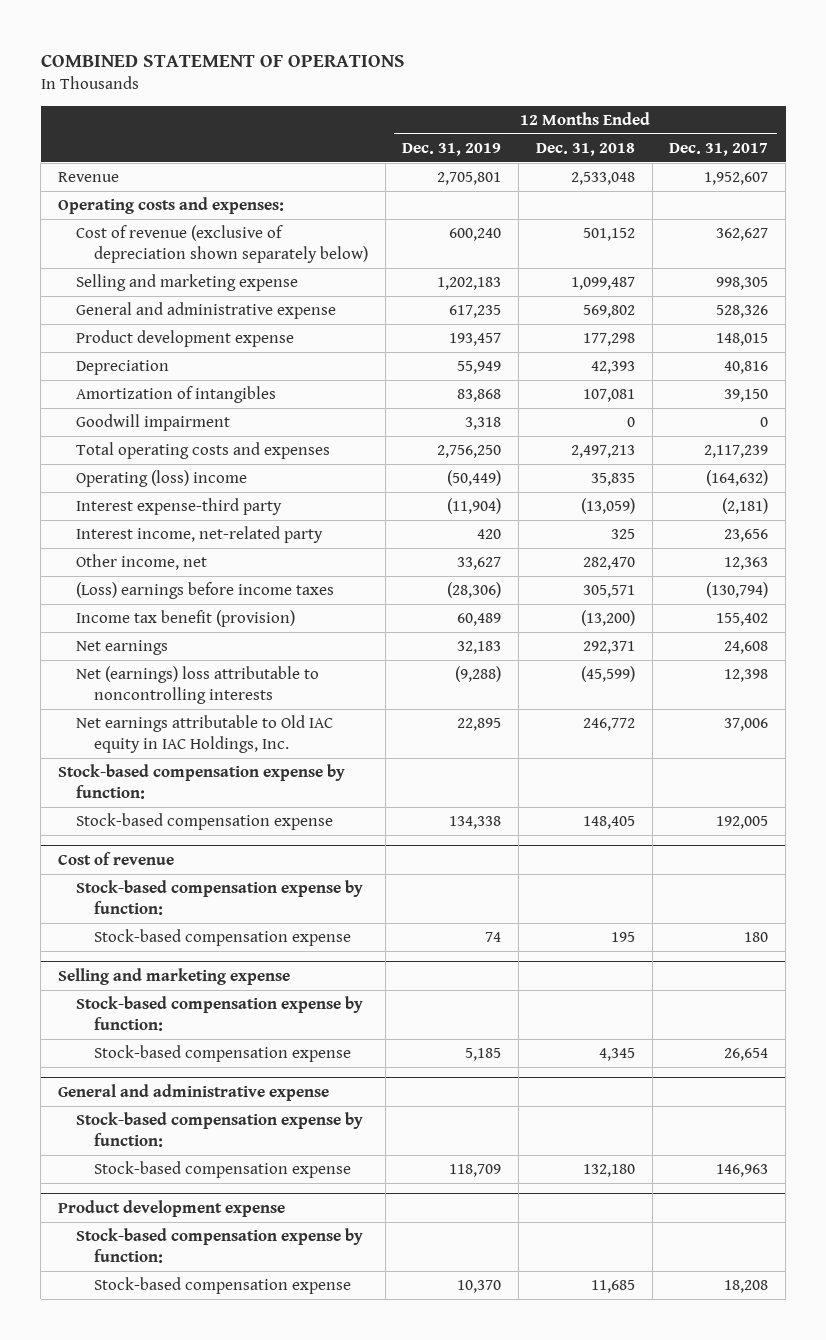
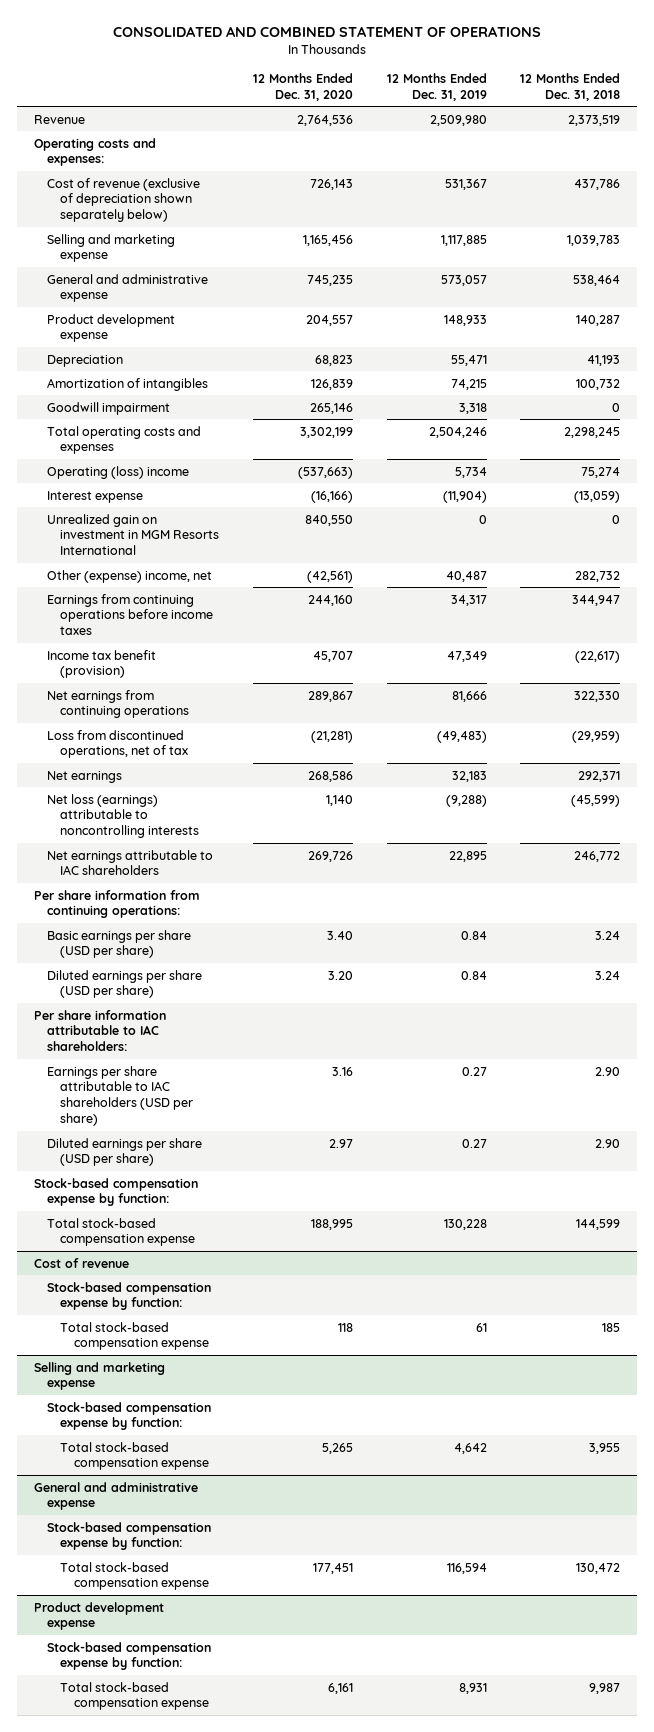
[40,53,405,67] COMBINED STATEMENT OF OPERATIONS -> [113,25,542,37] CONSOLIDATED AND COMBINED STATEMENT OF OPERATIONS
[669,143,769,157] Dec. 31, 2017 -> none
none -> [253,72,354,101] 12 Months Ended Dec. 31, 2020
[437,172,502,186] 2,705,801 -> [429,114,487,126] 2,509,980
[570,172,635,186] 2,533,048 -> [568,114,621,126] 2,373,519
[449,228,502,242] 600,240 -> [444,178,487,190] 531,367
[582,228,635,242] 501,152 -> [574,178,621,190] 437,786
[437,277,502,291] 1,202,183 -> [440,234,487,246] 1,117,885
[570,277,635,291] 1,099,487 -> [567,234,621,246] 1,039,783
[449,305,502,319] 617,235 -> [440,274,487,286] 573,057
[582,305,635,319] 569,802 -> [573,274,621,286] 538,464
[449,333,502,347] 193,457 -> [443,314,487,326] 148,933
[582,333,635,347] 177,298 -> [576,314,621,326] 140,287
[457,361,502,375] 55,949 -> [450,354,487,366] 55,471
[590,361,635,375] 42,393 -> [587,354,621,366] 41,193
[457,389,502,403] 83,868 -> [450,378,487,390] 74,215
[582,389,635,403] 107,081 -> [576,378,621,390] 100,732
[75,526,323,544] Interest income, net-related party -> none
[437,445,502,459] 2,756,250 -> [428,426,487,438] 2,504,246
[570,445,635,459] 2,497,213 -> [564,426,621,438] 2,298,245
[447,470,502,487] (50,449) -> [454,466,487,478] 5,734
[590,473,635,487] 35,835 -> [581,466,621,478] 75,274
[75,498,282,516] Interest expense-third party -> [47,490,144,503] Interest expense
none -> [47,513,220,556] Unrealized gain on investment in MGM Resorts International
[75,554,207,571] Other income, net -> [47,569,213,583] Other (expense) income, net
[457,557,502,571] 33,627 -> [445,570,487,582] 40,487
[582,557,635,571] 282,470 -> [575,570,621,582] 282,732
[75,582,334,600] (Loss) earnings before income taxes -> [47,593,214,636] Earnings from continuing operations before income taxes
[447,582,502,599] (28,306) -> [450,594,487,606] 34,317
[582,585,635,599] 305,571 -> [572,594,621,606] 344,947
[457,613,502,627] 60,489 -> [446,650,487,662] 47,349
[580,610,635,627] (13,200) -> [575,650,621,663] (22,617)
none -> [47,689,190,719] Net earnings from continuing operations
none -> [47,729,189,759] Loss from discontinued operations, net of tax
[75,666,319,705] Net (earnings) loss attributable to noncontrolling interests -> [47,793,200,839] Net loss (earnings) attributable to noncontrolling interests
[75,715,333,754] Net earnings attributable to Old IAC equity in IAC Holdings, Inc. -> [47,849,214,876] Net earnings attributable to IAC shareholders
none -> [33,889,200,919] Per share information from continuing operations:
none -> [47,929,192,959] Basic earnings per share (USD per share)
none -> [47,969,203,999] Diluted earnings per share (USD per share)
none -> [33,1009,166,1052] Per share information attributable to IAC shareholders:
none -> [47,1065,194,1127] Earnings per share attributable to IAC shareholders (USD per share)
none -> [47,1137,203,1167] Diluted earnings per share (USD per share)
[75,813,333,831] Stock-based compensation expense -> [47,1217,196,1247] Total stock-based compensation expense
[449,816,502,830] 134,338 -> [443,1218,487,1230] 130,228
[582,816,635,830] 148,405 -> [576,1218,621,1230] 144,599
[93,929,351,947] Stock-based compensation expense -> [60,1321,209,1351] Total stock-based compensation expense
[485,932,502,943] 74 -> [475,1322,487,1332] 61
[610,932,635,943] 195 -> [602,1322,621,1332] 185
[93,1045,351,1063] Stock-based compensation expense -> [60,1441,209,1471] Total stock-based compensation expense
[465,1048,502,1062] 5,185 -> [453,1442,487,1454] 4,642
[598,1048,635,1062] 4,345 -> [589,1442,621,1454] 3,955
[93,1161,351,1179] Stock-based compensation expense -> [60,1561,209,1591] Total stock-based compensation expense
[449,1164,502,1178] 118,709 -> [446,1562,487,1574] 116,594
[582,1164,635,1178] 132,180 -> [576,1562,621,1574] 130,472
[93,1277,351,1295] Stock-based compensation expense -> [60,1681,209,1711] Total stock-based compensation expense
[457,1280,502,1294] 10,370 -> [458,1682,487,1694] 8,931
[590,1280,635,1294] 11,685 -> [589,1682,621,1694] 9,987

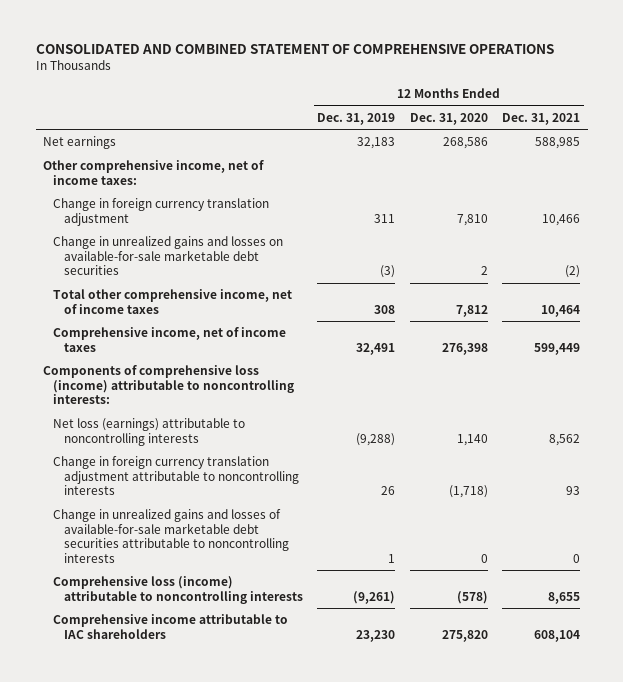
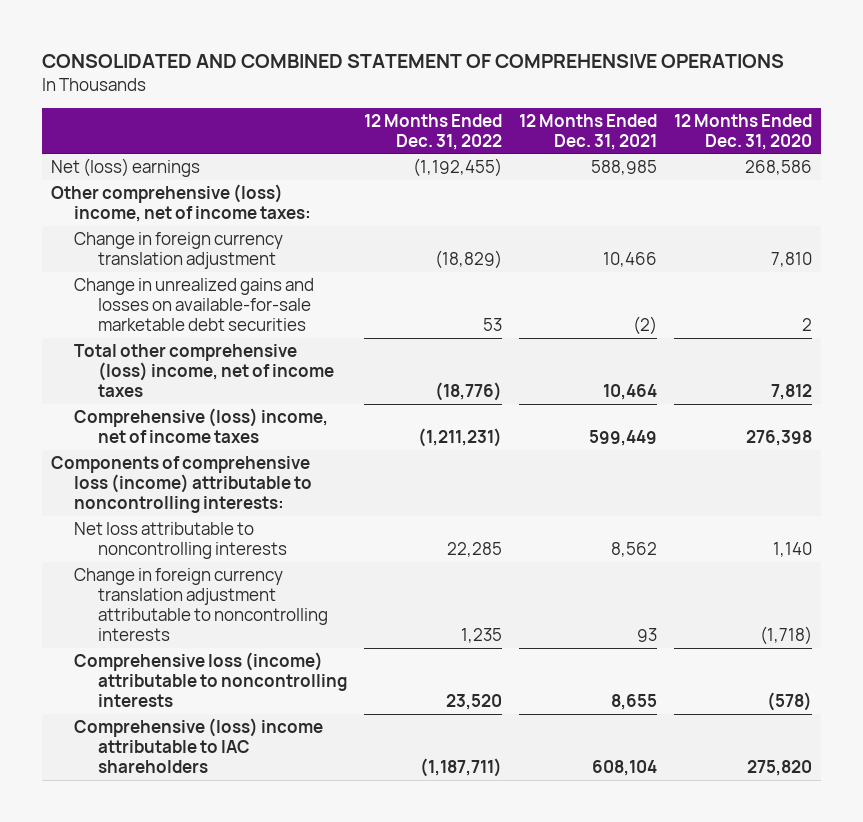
[317,112,396,125] Dec. 31, 2019 -> none
none -> [363,113,502,150] 12 Months Ended Dec. 31, 2022
[42,136,116,150] Net earnings -> [50,158,200,178] Net (loss) earnings
[42,160,264,185] Other comprehensive income, net of income taxes: -> [50,184,312,223] Other comprehensive (loss) income, net of income taxes:
[53,289,293,314] Total other comprehensive income, net of income taxes -> [74,344,334,397] Total other comprehensive (loss) income, net of income taxes
[53,327,287,352] Comprehensive income, net of income taxes -> [74,408,329,444] Comprehensive (loss) income, net of income taxes
[53,418,246,446] Net loss (earnings) attributable to noncontrolling interests -> [74,522,287,560] Net loss attributable to noncontrolling interests
[53,509,289,564] Change in unrealized gains and losses of available-for-sale marketable debt securities attributable to noncontrolling interests -> none
[53,614,289,639] Comprehensive income attributable to IAC shareholders -> [74,718,324,773] Comprehensive (loss) income attributable to IAC shareholders

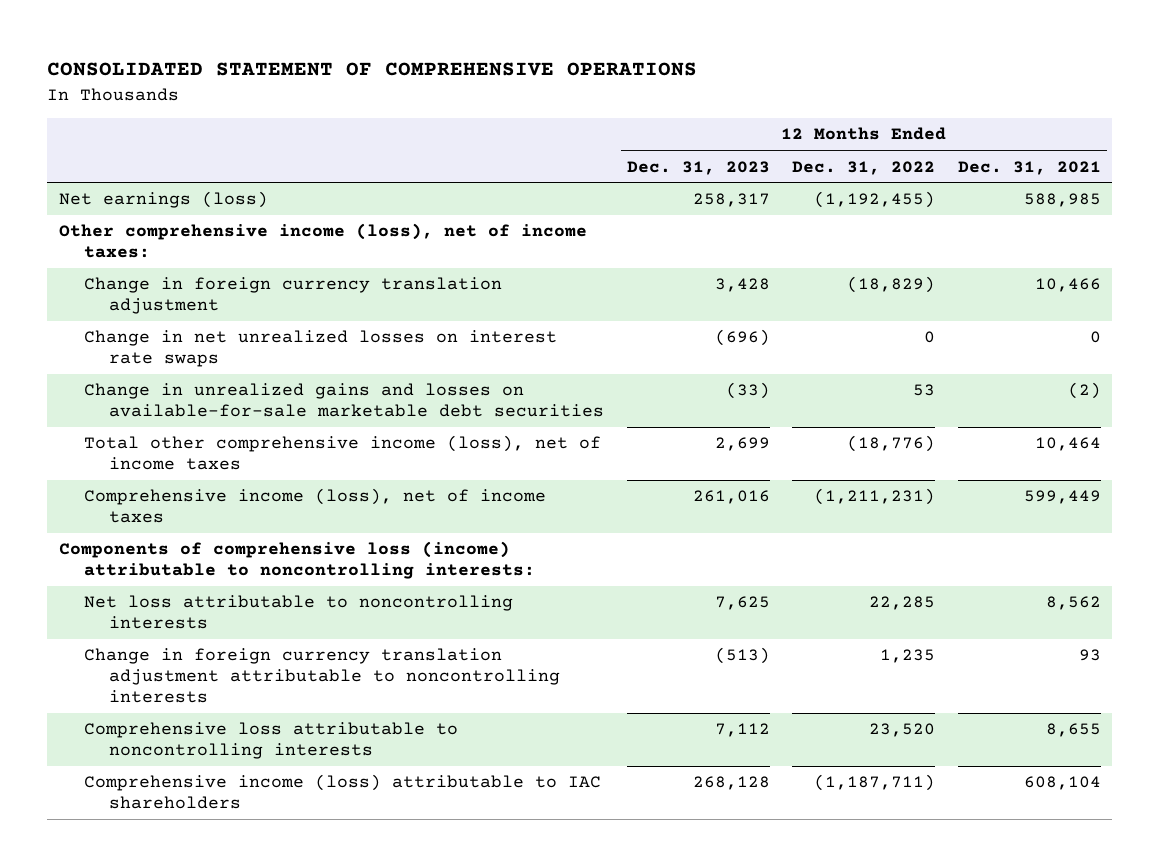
[42,54,785,69] CONSOLIDATED AND COMBINED STATEMENT OF COMPREHENSIVE OPERATIONS -> [47,62,698,77] CONSOLIDATED STATEMENT OF COMPREHENSIVE OPERATIONS
[674,113,813,150] 12 Months Ended Dec. 31, 2020 -> none
none -> [626,160,770,175] Dec. 31, 2023
[50,158,200,178] Net (loss) earnings -> [58,191,268,209] Net earnings (loss)
[50,184,312,223] Other comprehensive (loss) income, net of income taxes: -> [58,223,587,259] Other comprehensive income (loss), net of income taxes:
none -> [83,330,557,368] Change in net unrealized losses on interest rate swaps
[74,344,334,397] Total other comprehensive (loss) income, net of income taxes -> [83,435,601,471] Total other comprehensive income (loss), net of income taxes
[74,408,329,444] Comprehensive (loss) income, net of income taxes -> [83,488,546,524] Comprehensive income (loss), net of income taxes
[74,652,347,707] Comprehensive loss (income) attributable to noncontrolling interests -> [83,722,458,760] Comprehensive loss attributable to noncontrolling interests
[74,718,324,773] Comprehensive (loss) income attributable to IAC shareholders -> [83,774,601,810] Comprehensive income (loss) attributable to IAC shareholders

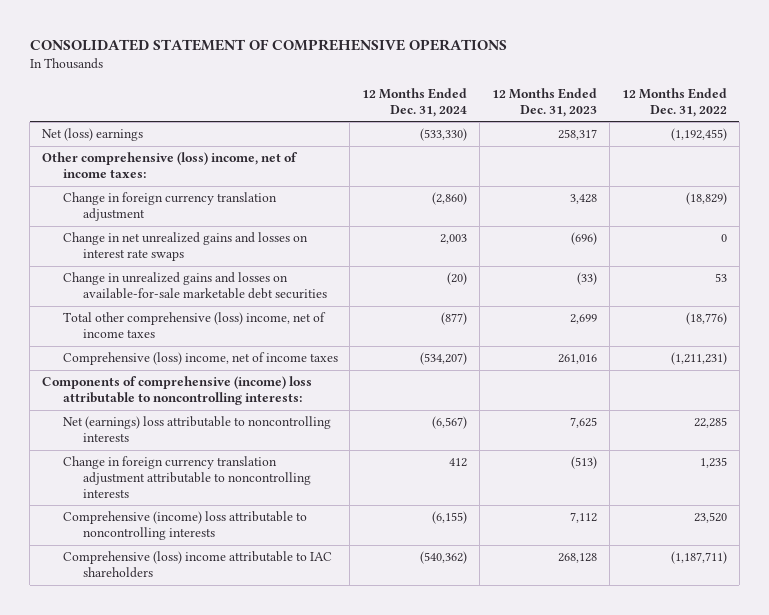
[958,160,1102,175] Dec. 31, 2021 -> none
none -> [362,88,468,117] 12 Months Ended Dec. 31, 2024
[58,191,268,209] Net earnings (loss) -> [42,128,144,142] Net (loss) earnings
[58,223,587,259] Other comprehensive income (loss), net of income taxes: -> [42,152,299,178] Other comprehensive (loss) income, net of income taxes:
[83,330,557,368] Change in net unrealized losses on interest rate swaps -> [62,232,308,261] Change in net unrealized gains and losses on interest rate swaps
[83,435,601,471] Total other comprehensive income (loss), net of income taxes -> [62,312,326,338] Total other comprehensive (loss) income, net of income taxes
[83,488,546,524] Comprehensive income (loss), net of income taxes -> [62,352,338,366] Comprehensive (loss) income, net of income taxes
[58,541,535,580] Components of comprehensive loss (income) attributable to noncontrolling interests: -> [42,376,313,405] Components of comprehensive (income) loss attributable to noncontrolling interests:
[83,595,513,630] Net loss attributable to noncontrolling interests -> [62,416,331,442] Net (earnings) loss attributable to noncontrolling interests
[83,722,458,760] Comprehensive loss attributable to noncontrolling interests -> [62,511,307,540] Comprehensive (income) loss attributable to noncontrolling interests
[83,774,601,810] Comprehensive income (loss) attributable to IAC shareholders -> [62,551,332,578] Comprehensive (loss) income attributable to IAC shareholders

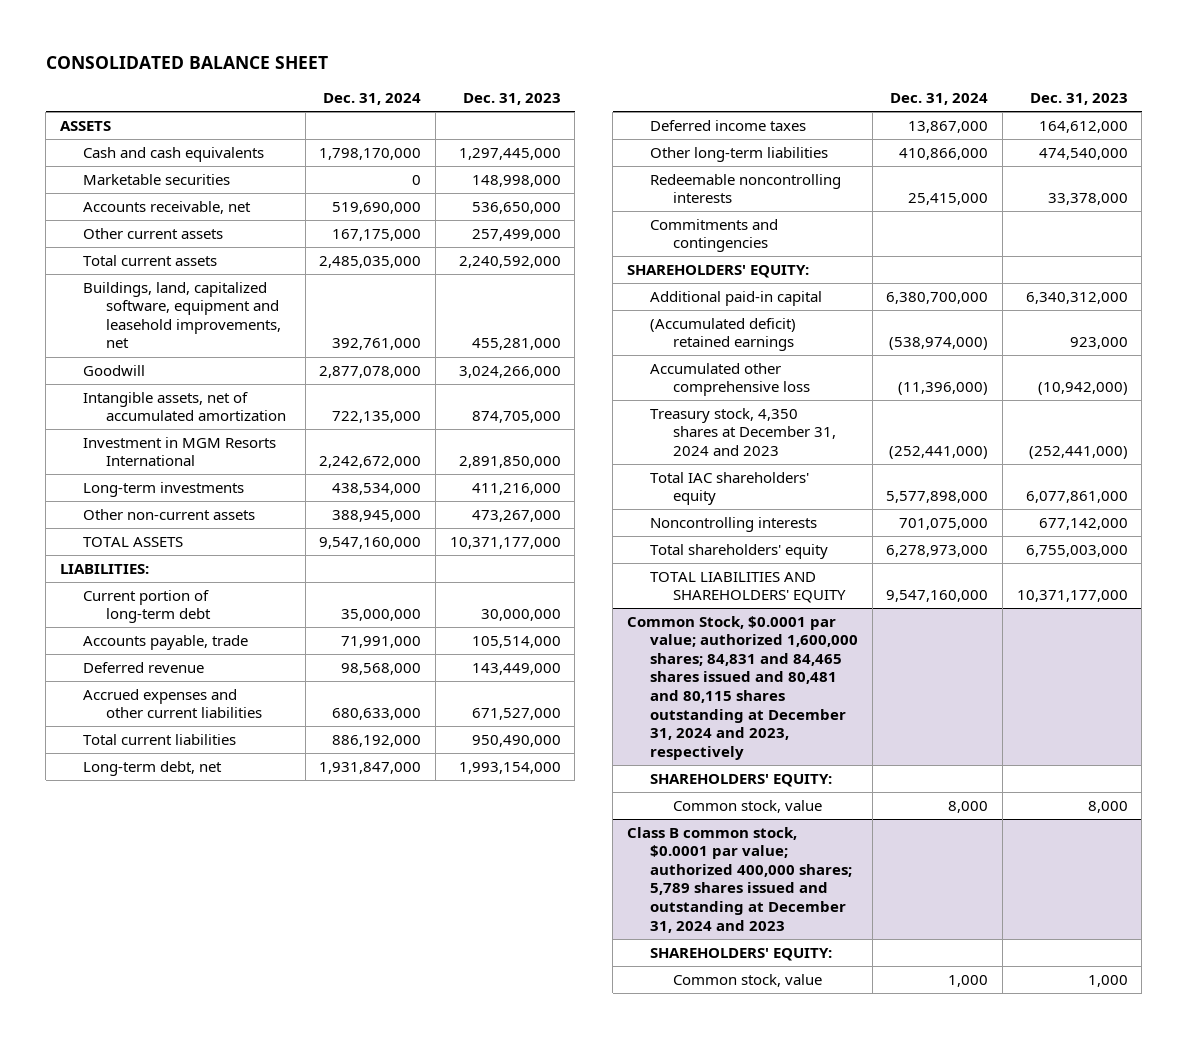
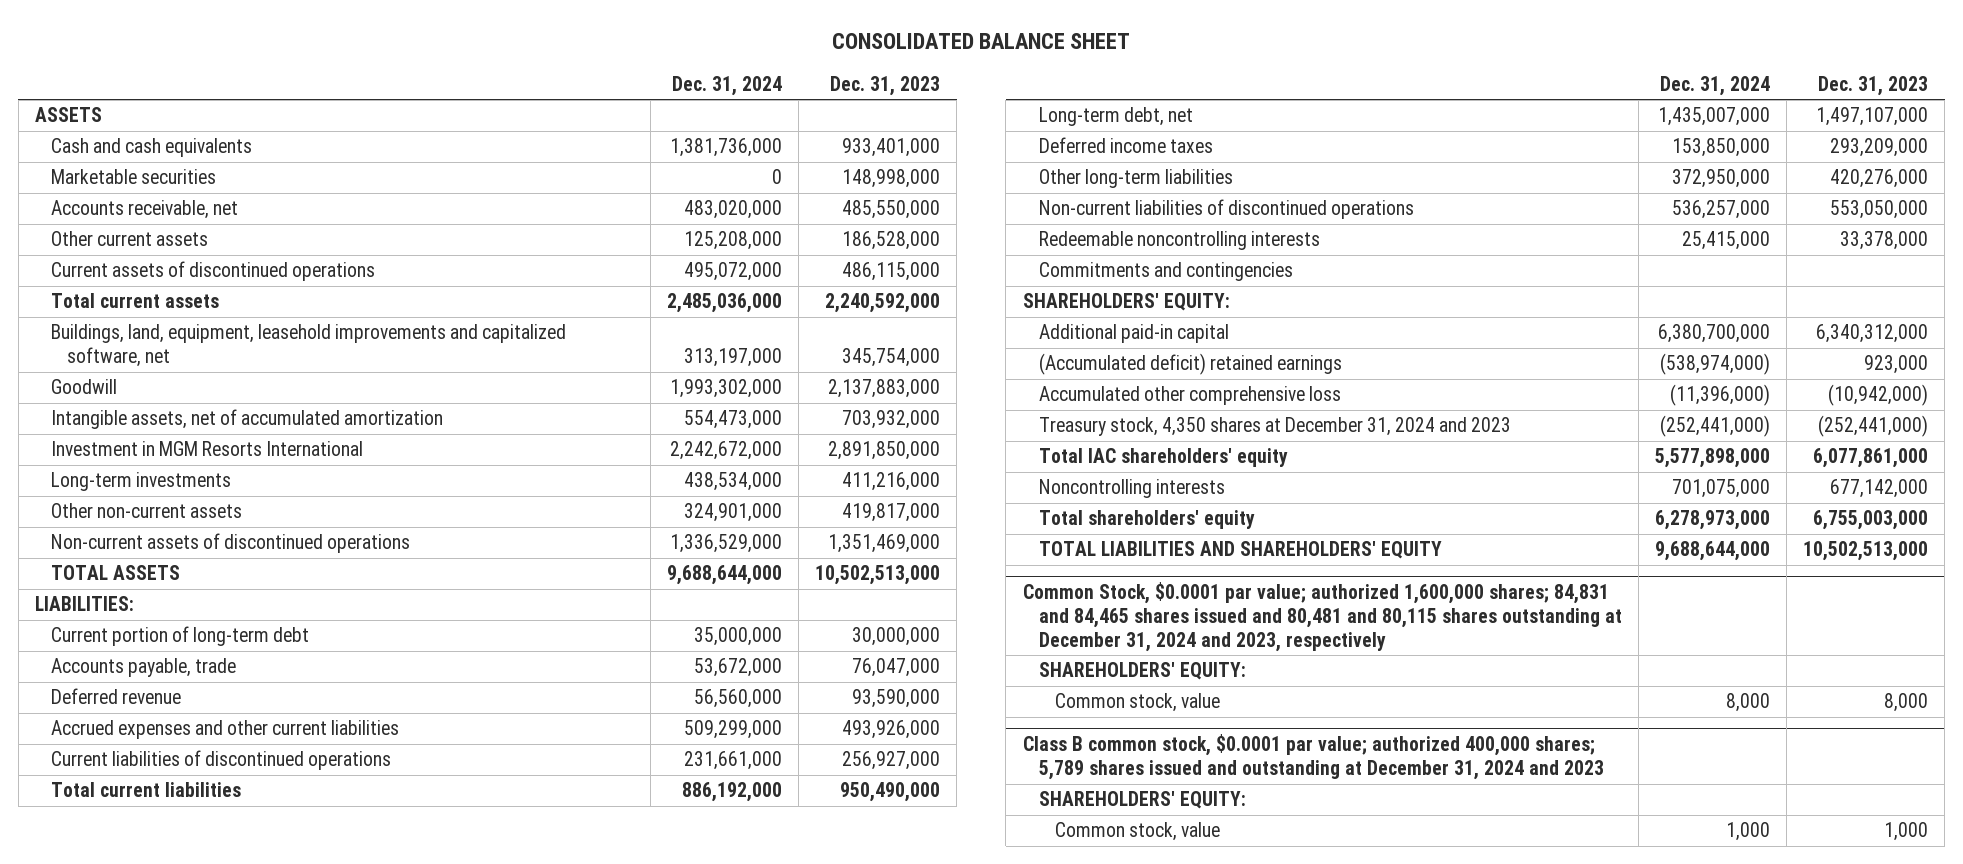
[319,147,422,160] 1,798,170,000 -> [670,138,783,158] 1,381,736,000
[458,147,561,160] 1,297,445,000 -> [842,138,941,158] 933,401,000
[332,201,422,214] 519,690,000 -> [684,200,783,220] 483,020,000
[471,201,561,214] 536,650,000 -> [842,200,941,220] 485,550,000
[332,228,422,241] 167,175,000 -> [684,231,783,251] 125,208,000
[471,228,561,241] 257,499,000 -> [842,231,941,251] 186,528,000
none -> [50,261,375,282] Current assets of discontinued operations
[319,255,422,268] 2,485,035,000 -> [667,293,783,314] 2,485,036,000
[82,281,282,349] Buildings, land, capitalized software, equipment and leasehold improvements, net -> [50,324,566,368] Buildings, land, equipment, leasehold improvements and capitalized software, net
[332,338,422,351] 392,761,000 -> [684,348,783,368] 313,197,000
[471,338,561,351] 455,281,000 -> [842,348,941,368] 345,754,000
[319,365,422,378] 2,877,078,000 -> [670,379,783,399] 1,993,302,000
[458,365,561,378] 3,024,266,000 -> [828,379,941,399] 2,137,883,000
[332,411,422,424] 722,135,000 -> [684,410,783,430] 554,473,000
[471,411,561,424] 874,705,000 -> [842,410,941,430] 703,932,000
[332,509,422,522] 388,945,000 -> [684,503,783,523] 324,901,000
[471,509,561,522] 473,267,000 -> [842,503,941,523] 419,817,000
none -> [50,533,410,554] Non-current assets of discontinued operations
[319,536,422,549] 9,547,160,000 -> [667,565,783,586] 9,688,644,000
[449,536,561,549] 10,371,177,000 -> [815,565,941,586] 10,502,513,000
[341,635,422,648] 71,991,000 -> [694,658,783,678] 53,672,000
[471,635,561,648] 105,514,000 -> [852,658,941,678] 76,047,000
[341,662,422,675] 98,568,000 -> [694,689,783,709] 56,560,000
[471,662,561,675] 143,449,000 -> [852,689,941,709] 93,590,000
[332,708,422,721] 680,633,000 -> [684,720,783,740] 509,299,000
[471,708,561,721] 671,527,000 -> [842,720,941,740] 493,926,000
none -> [50,750,391,771] Current liabilities of discontinued operations
[319,761,422,774] 1,931,847,000 -> [1657,107,1770,127] 1,435,007,000
[458,761,561,774] 1,993,154,000 -> [1816,107,1929,127] 1,497,107,000
[908,120,989,133] 13,867,000 -> [1671,138,1770,158] 153,850,000
[1038,120,1128,133] 164,612,000 -> [1830,138,1929,158] 293,209,000
[899,147,989,160] 410,866,000 -> [1671,169,1770,189] 372,950,000
[1038,147,1128,160] 474,540,000 -> [1830,169,1929,189] 420,276,000
none -> [1038,199,1414,220] Non-current liabilities of discontinued operations
[886,590,989,603] 9,547,160,000 -> [1654,541,1770,562] 9,688,644,000
[1016,590,1128,603] 10,371,177,000 -> [1803,541,1929,562] 10,502,513,000

